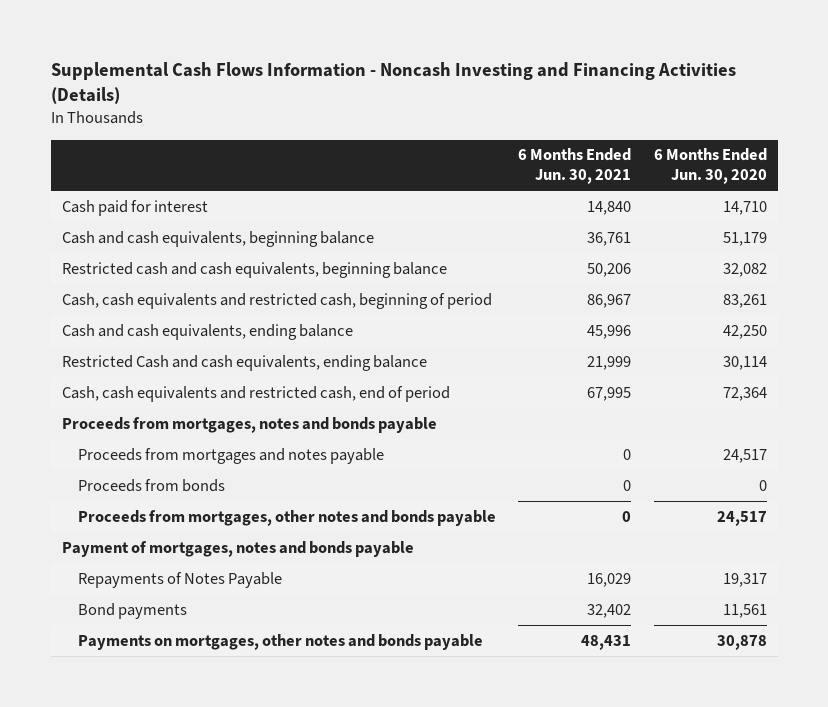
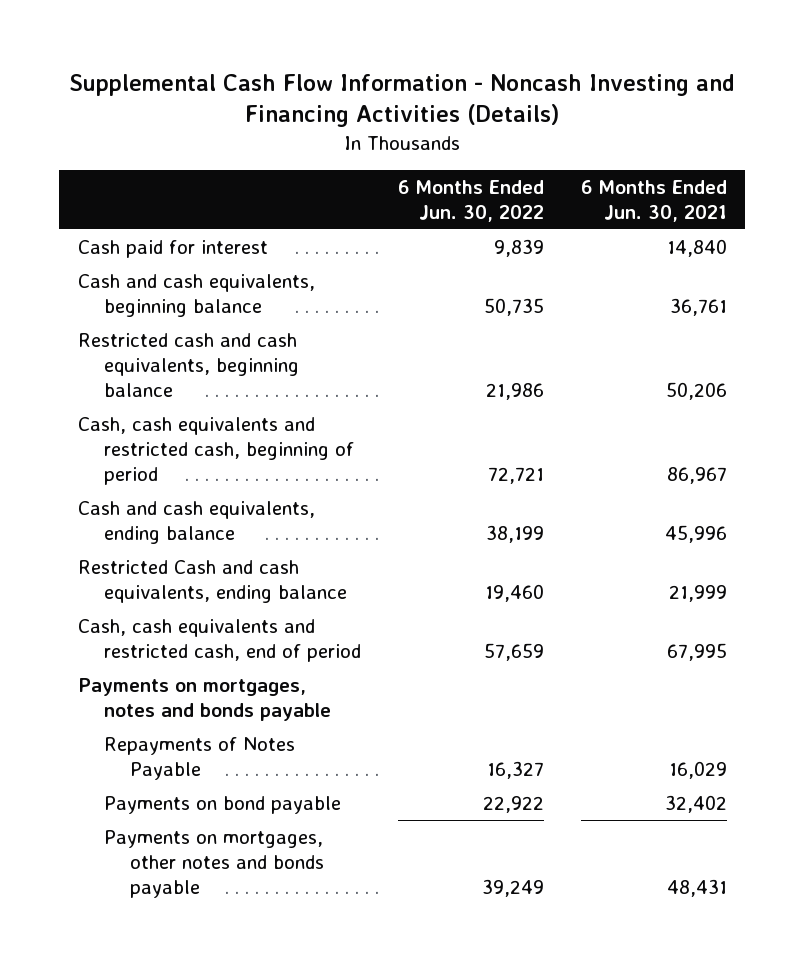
[50,62,736,105] Supplemental Cash Flows Information - Noncash Investing and Financing Activities (Details) -> [69,73,736,128] Supplemental Cash Flow Information - Noncash Investing and Financing Activities (Details)
[653,148,767,185] 6 Months Ended Jun. 30, 2020 -> none
none -> [397,179,544,222] 6 Months Ended Jun. 30, 2022
[61,416,437,433] Proceeds from mortgages, notes and bonds payable -> none
[77,447,384,464] Proceeds from mortgages and notes payable -> none
[77,478,225,492] Proceeds from bonds -> none
[77,509,496,526] Proceeds from mortgages, other notes and bonds payable -> none
[61,540,414,557] Payment of mortgages, notes and bonds payable -> [77,677,331,721] Payments on mortgages, notes and bonds payable
[77,602,187,619] Bond payments -> [103,795,341,814] Payments on bond payable

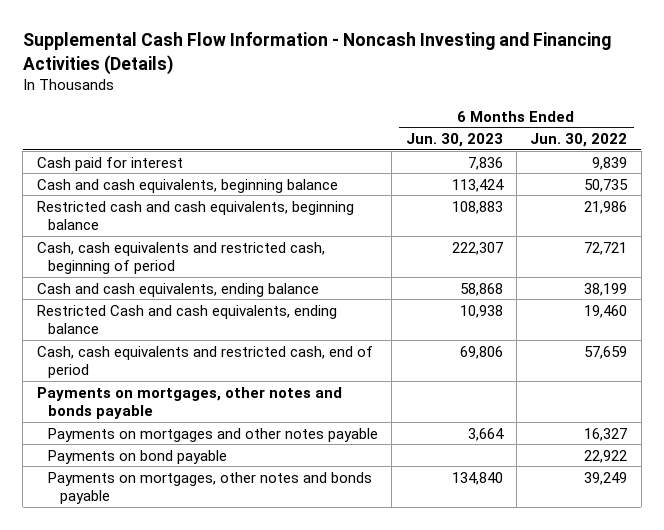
[580,179,727,222] 6 Months Ended Jun. 30, 2021 -> none
none -> [405,133,503,148] Jun. 30, 2023
[77,677,331,721] Payments on mortgages, notes and bonds payable -> [36,386,342,419] Payments on mortgages, other notes and bonds payable
[103,736,295,780] Repayments of Notes Payable -> [48,427,379,442] Payments on mortgages and other notes payable

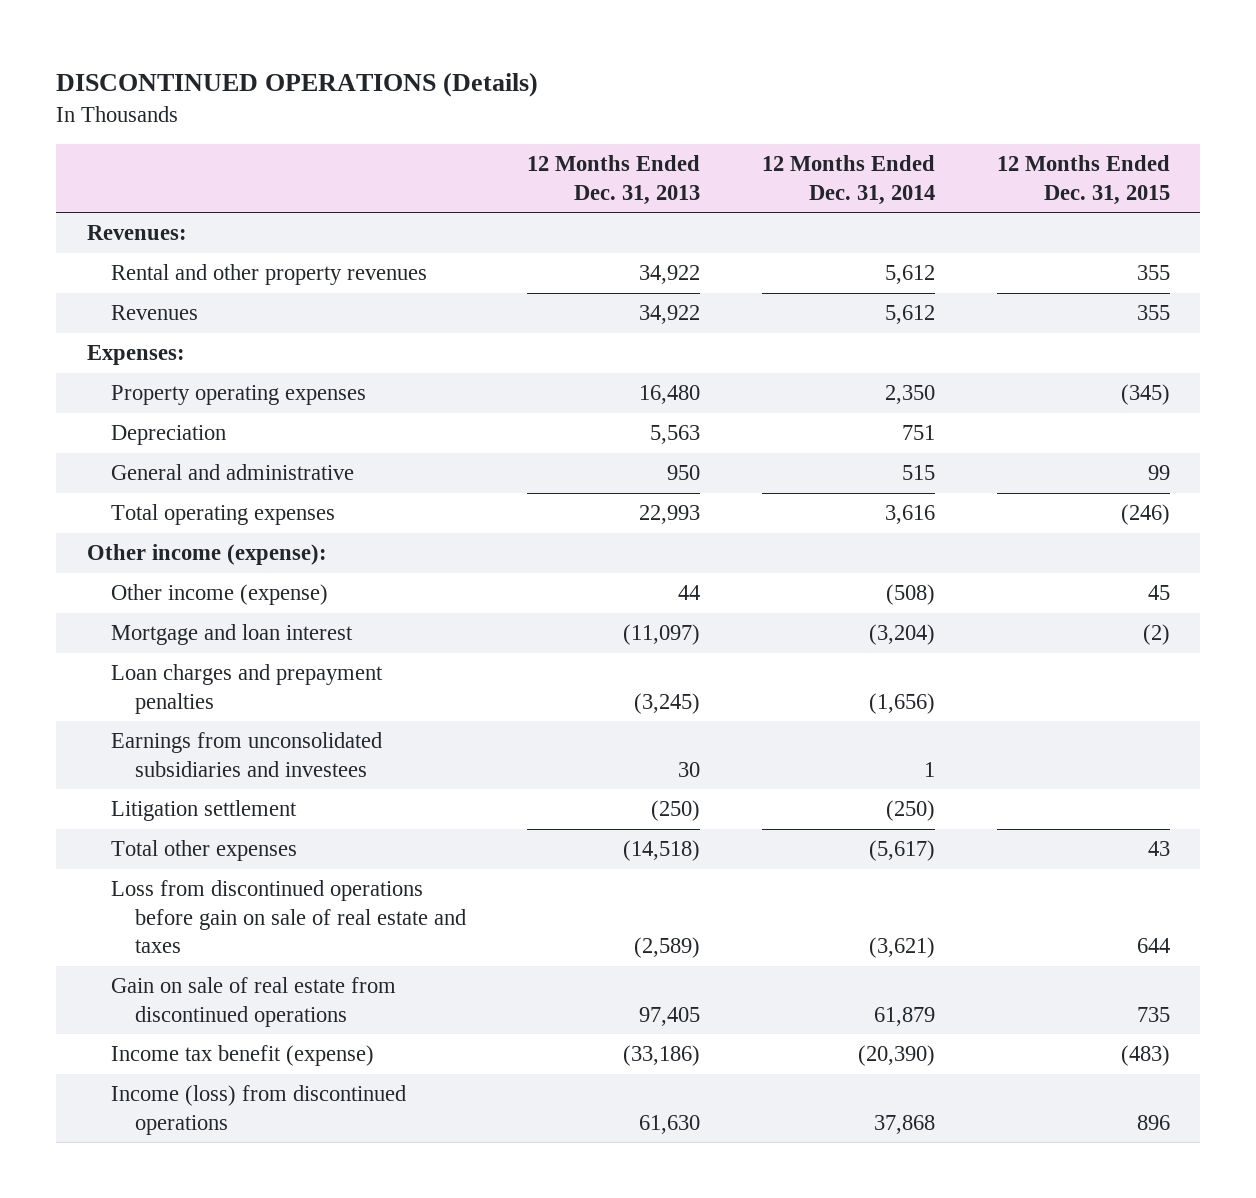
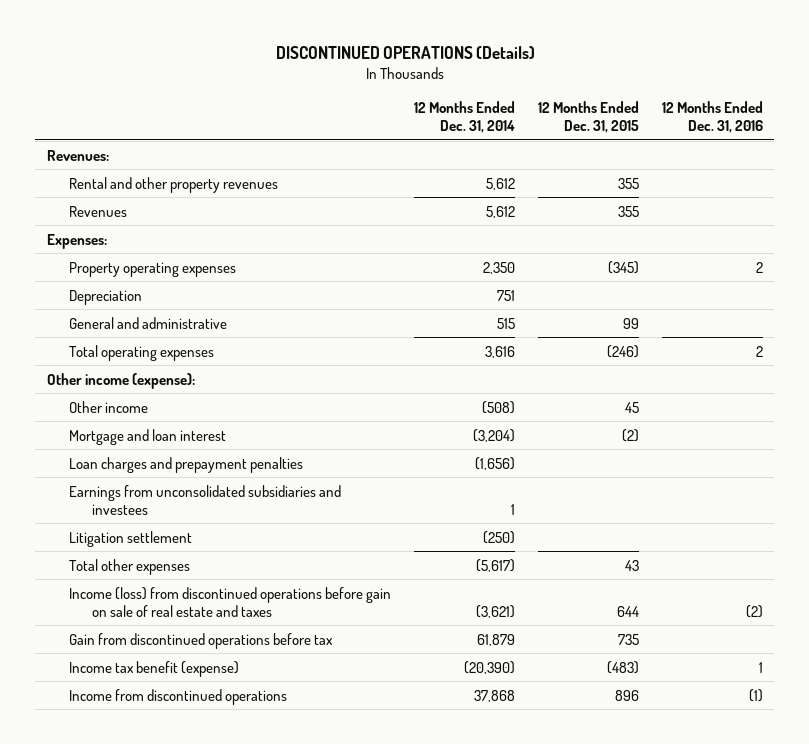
[527,155,701,205] 12 Months Ended Dec. 31, 2013 -> none
none -> [661,101,763,134] 12 Months Ended Dec. 31, 2016
[110,584,328,606] Other income (expense) -> [69,400,149,413] Other income
[110,880,466,954] Loss from discontinued operations before gain on sale of real estate and taxes -> [69,586,392,617] Income (loss) from discontinued operations before gain on sale of real estate and taxes
[110,977,396,1027] Gain on sale of real estate from discontinued operations -> [69,632,334,649] Gain from discontinued operations before tax
[110,1085,406,1135] Income (loss) from discontinued operations -> [69,688,288,705] Income from discontinued operations

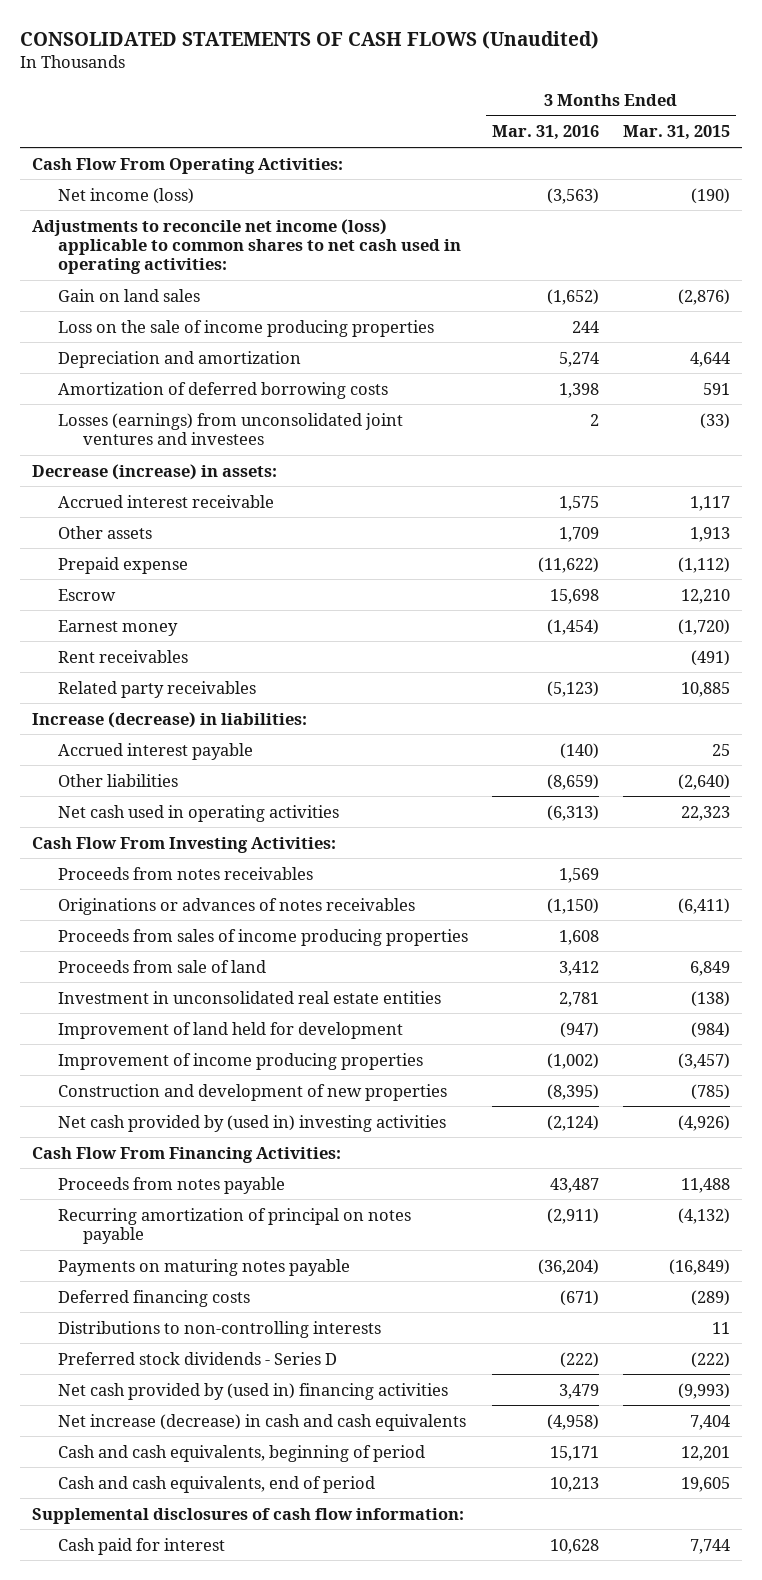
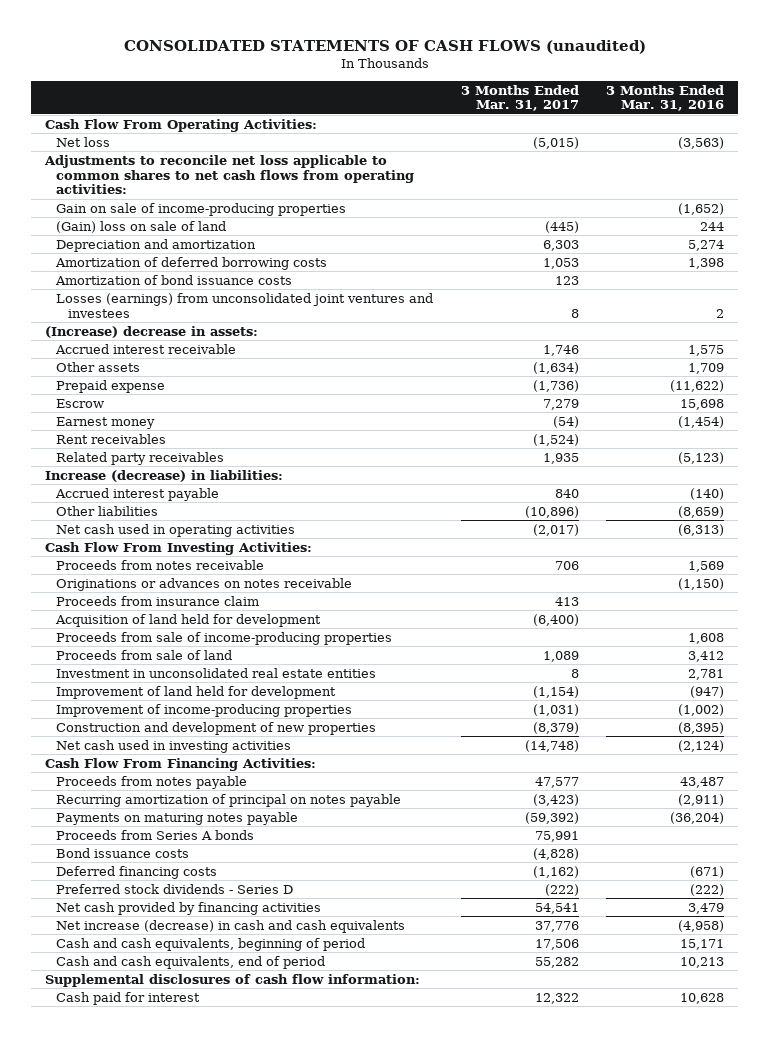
[20,30,600,49] CONSOLIDATED STATEMENTS OF CASH FLOWS (Unaudited) -> [123,39,646,54] CONSOLIDATED STATEMENTS OF CASH FLOWS (unaudited)
[622,125,730,141] Mar. 31, 2015 -> none
none -> [460,84,579,112] 3 Months Ended Mar. 31, 2017
[57,187,194,204] Net income (loss) -> [56,136,111,147] Net loss
[32,218,461,275] Adjustments to reconcile net income (loss) applicable to common shares to net cash used in operating activities: -> [43,154,415,195] Adjustments to reconcile net loss applicable to common shares to net cash flows from operating activities:
[57,288,200,302] Gain on land sales -> [56,202,347,216] Gain on sale of income-producing properties
[57,319,434,337] Loss on the sale of income producing properties -> [56,220,227,233] (Gain) loss on sale of land
none -> [55,274,293,285] Amortization of bond issuance costs
[32,463,278,480] Decrease (increase) in assets: -> [44,325,258,338] (Increase) decrease in assets:
[57,866,313,880] Proceeds from notes receivables -> [56,559,265,570] Proceeds from notes receivable
[57,897,415,915] Originations or advances of notes receivables -> [56,577,353,591] Originations or advances on notes receivable
none -> [56,595,260,606] Proceeds from insurance claim
none -> [55,613,322,627] Acquisition of land held for development
[57,928,468,946] Proceeds from sales of income producing properties -> [56,631,393,645] Proceeds from sale of income-producing properties
[57,1052,423,1070] Improvement of income producing properties -> [56,703,353,717] Improvement of income-producing properties
[57,1114,446,1132] Net cash provided by (used in) investing activities -> [56,739,292,753] Net cash used in investing activities
none -> [56,829,255,840] Proceeds from Series A bonds
none -> [56,847,190,858] Bond issuance costs
[57,1320,381,1338] Distributions to non-controlling interests -> none
[57,1382,448,1400] Net cash provided by (used in) financing activities -> [56,901,322,915] Net cash provided by financing activities

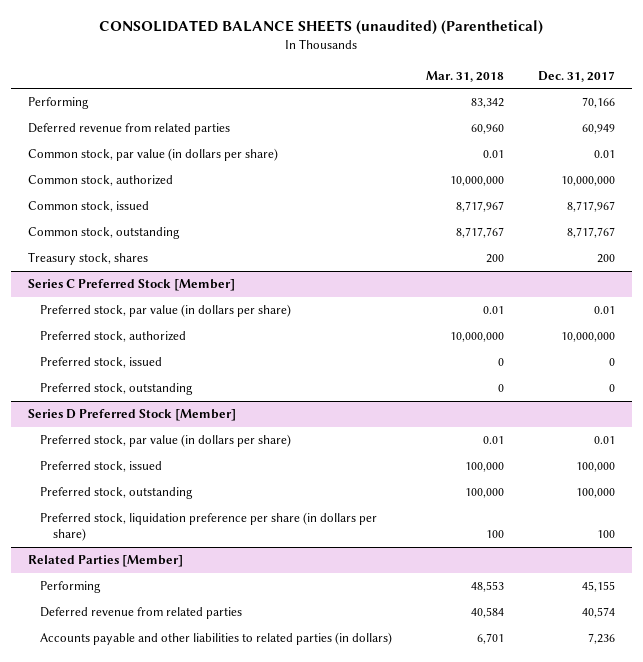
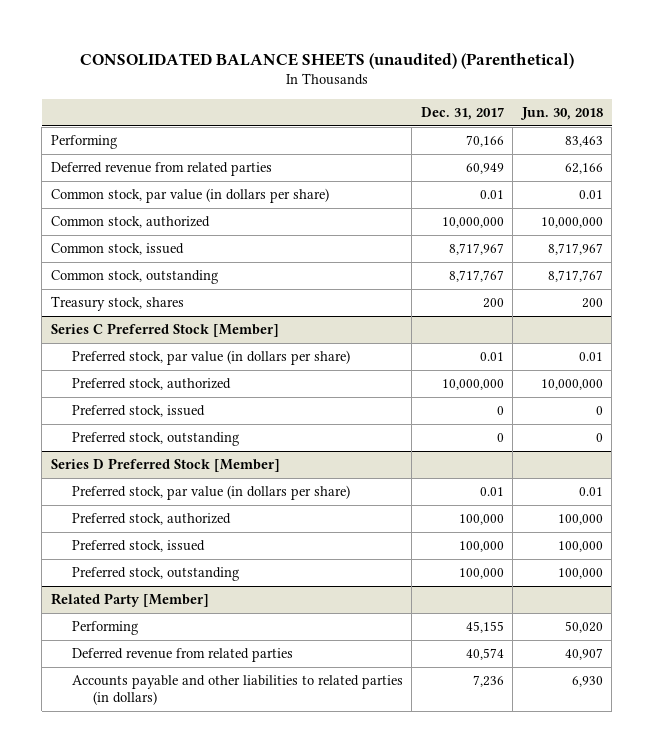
[425,70,504,82] Mar. 31, 2018 -> none
none -> [519,107,603,121] Jun. 30, 2018
none -> [71,513,231,526] Preferred stock, authorized
[40,512,378,542] Preferred stock, liquidation preference per share (in dollars per share) -> none
[27,555,183,568] Related Parties [Member] -> [50,593,209,608] Related Party [Member]

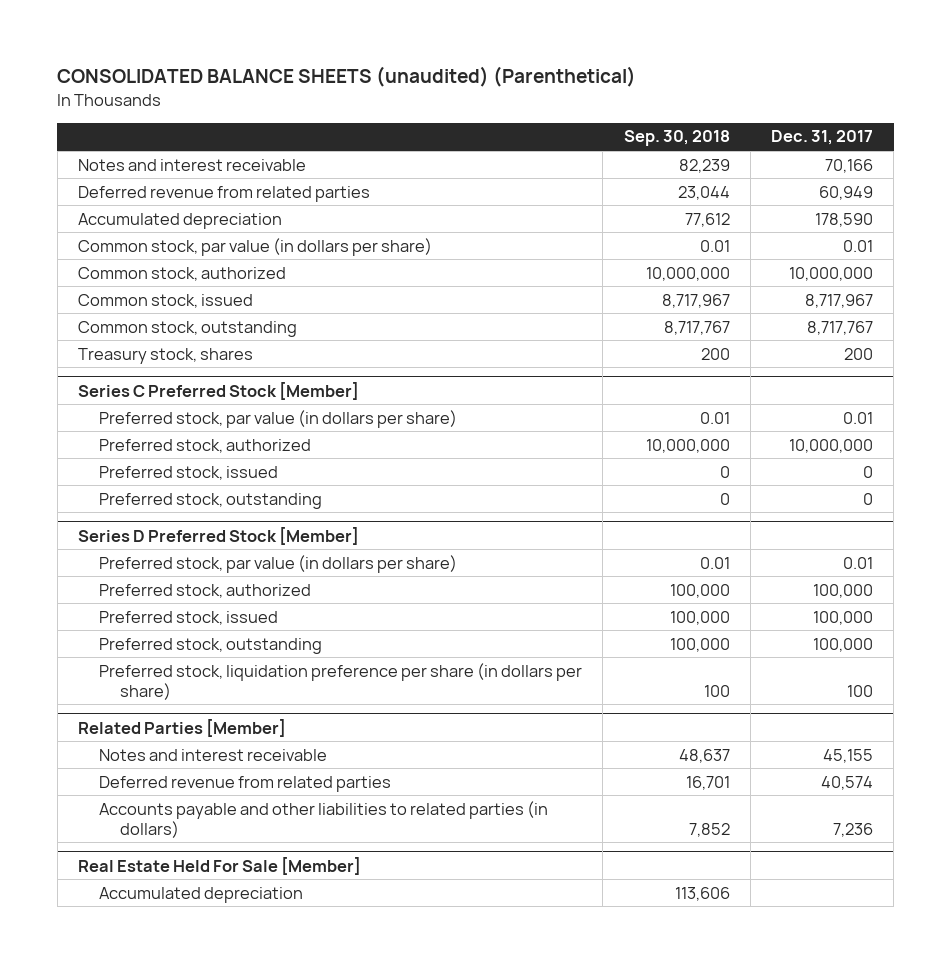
[519,107,603,121] Jun. 30, 2018 -> none
none -> [623,130,730,147] Sep. 30, 2018
[50,135,117,150] Performing -> [78,158,307,171] Notes and interest receivable
none -> [78,212,283,229] Accumulated depreciation
none -> [99,662,583,700] Preferred stock, liquidation preference per share (in dollars per share)
[50,593,209,608] Related Party [Member] -> [78,718,287,737] Related Parties [Member]
[71,621,138,636] Performing -> [99,748,328,761] Notes and interest receivable
none -> [78,856,362,875] Real Estate Held For Sale [Member]
none -> [99,886,304,903] Accumulated depreciation

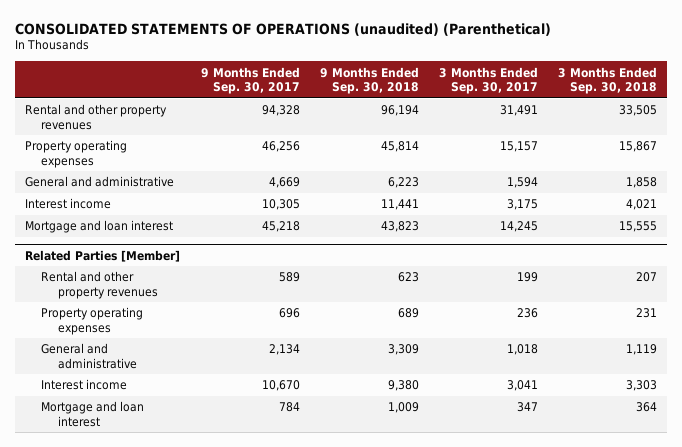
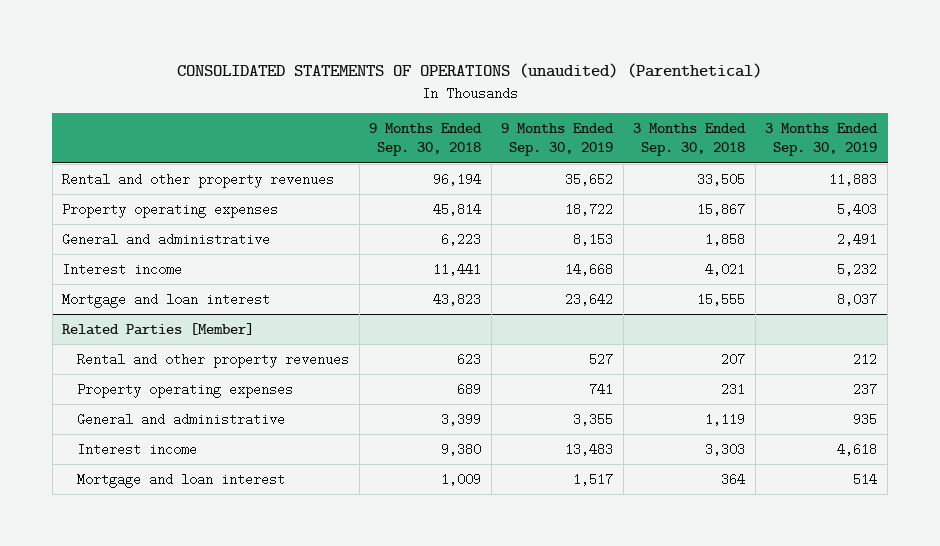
[200,66,300,94] 9 Months Ended Sep. 30, 2017 -> none
[438,66,538,94] 3 Months Ended Sep. 30, 2017 -> none
none -> [501,123,615,157] 9 Months Ended Sep. 30, 2019
none -> [765,123,879,157] 3 Months Ended Sep. 30, 2019
[387,344,419,356] 3,309 -> [441,413,482,427] 3,399

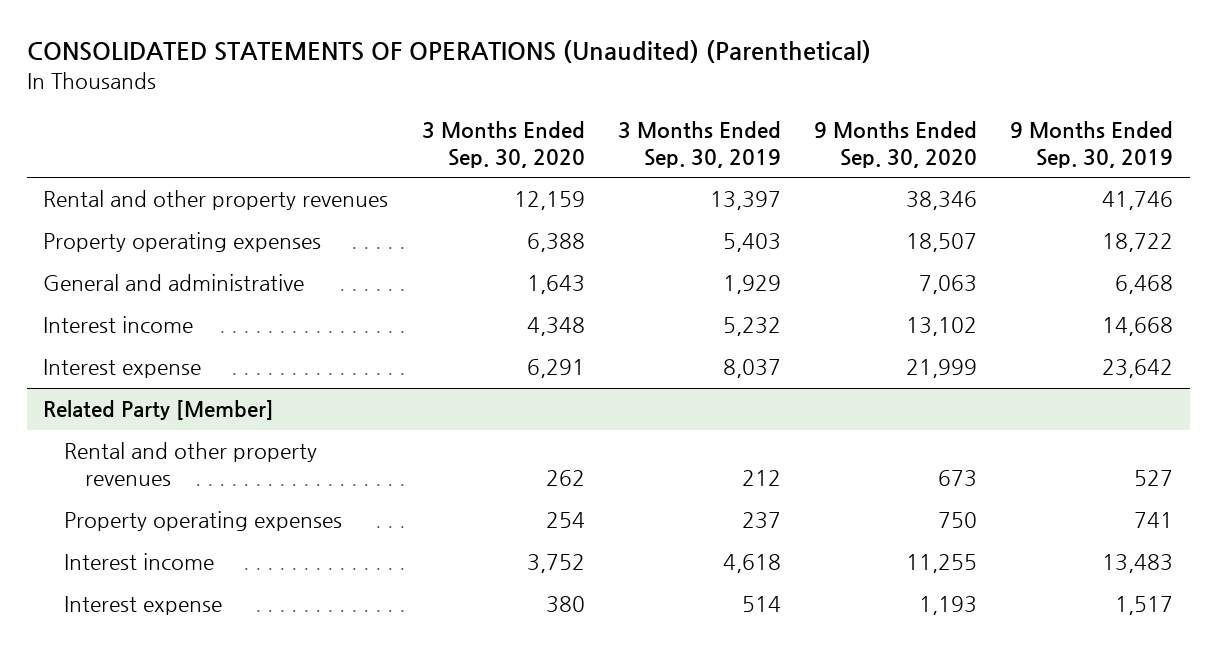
[176,63,762,79] CONSOLIDATED STATEMENTS OF OPERATIONS (unaudited) (Parenthetical) -> [26,40,871,64] CONSOLIDATED STATEMENTS OF OPERATIONS (Unaudited) (Parenthetical)
[369,123,483,157] 9 Months Ended Sep. 30, 2018 -> none
[633,123,747,157] 3 Months Ended Sep. 30, 2018 -> none
none -> [421,121,585,168] 3 Months Ended Sep. 30, 2020
none -> [813,121,977,168] 9 Months Ended Sep. 30, 2020
[565,173,614,187] 35,652 -> [1102,191,1174,211] 41,746
[829,173,878,187] 11,883 -> [709,191,781,211] 13,397
[573,233,614,247] 8,153 -> [1115,275,1174,295] 6,468
[837,233,878,247] 2,491 -> [722,275,781,295] 1,929
[62,293,271,309] Mortgage and loan interest -> [43,359,202,379] Interest expense
[62,323,255,336] Related Parties [Member] -> [43,400,275,421] Related Party [Member]
[77,413,286,427] General and administrative -> none
[77,473,286,489] Mortgage and loan interest -> [64,596,223,616] Interest expense

